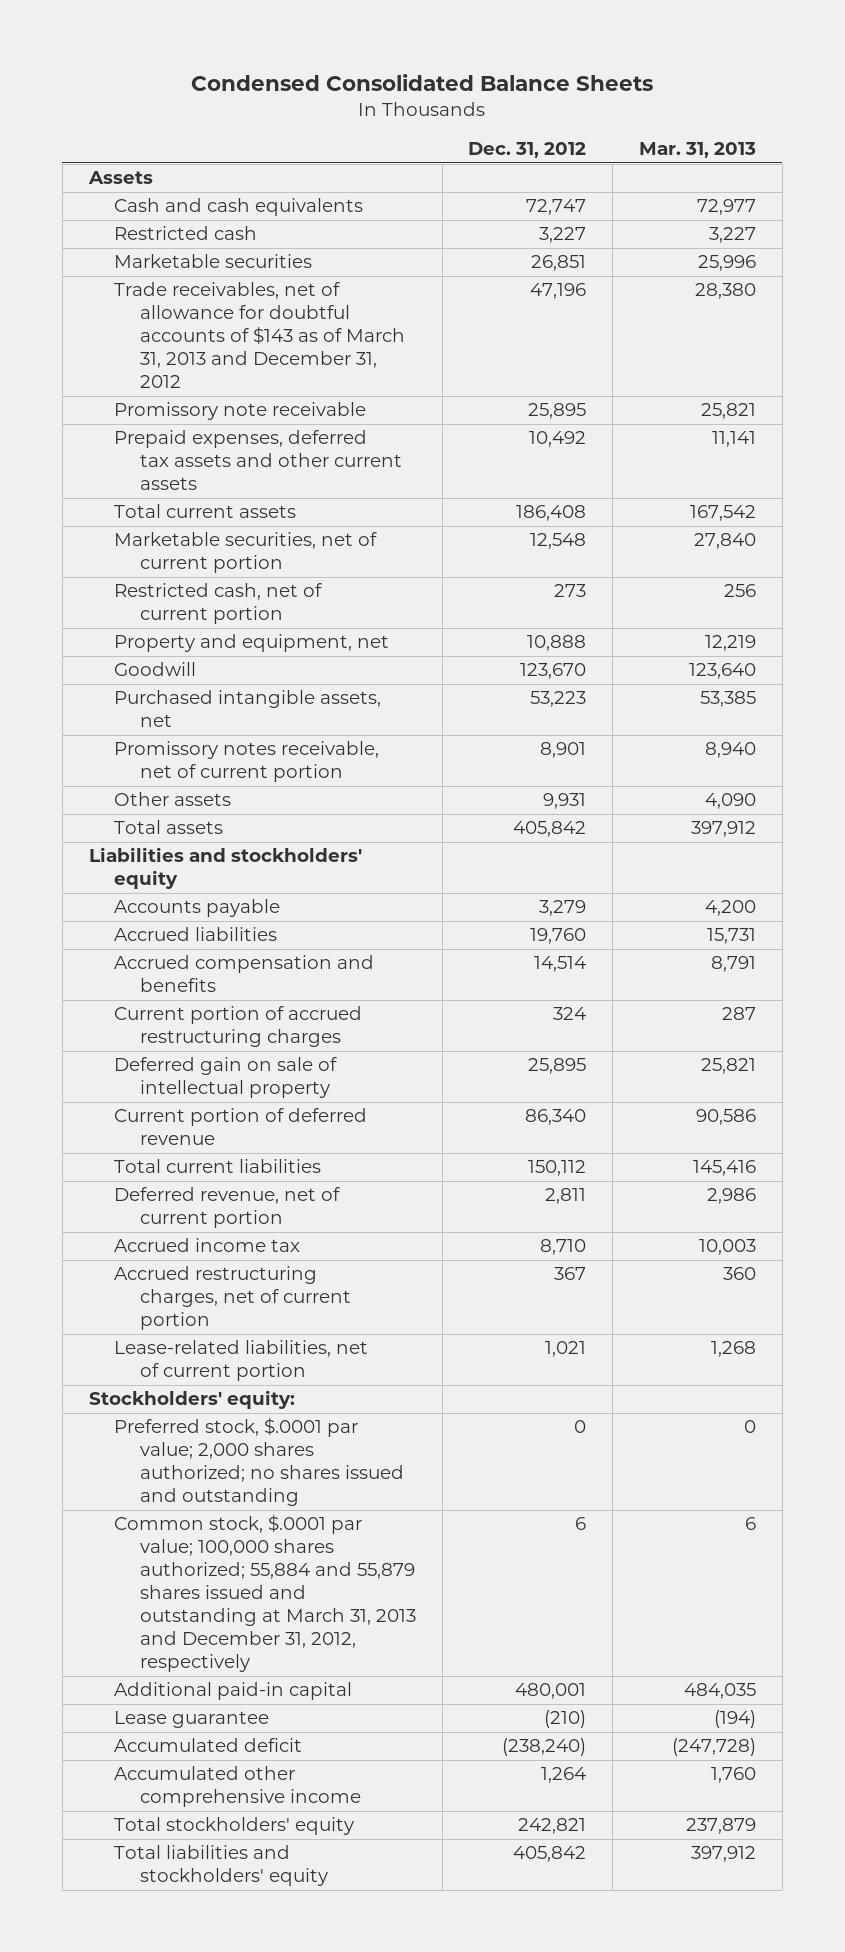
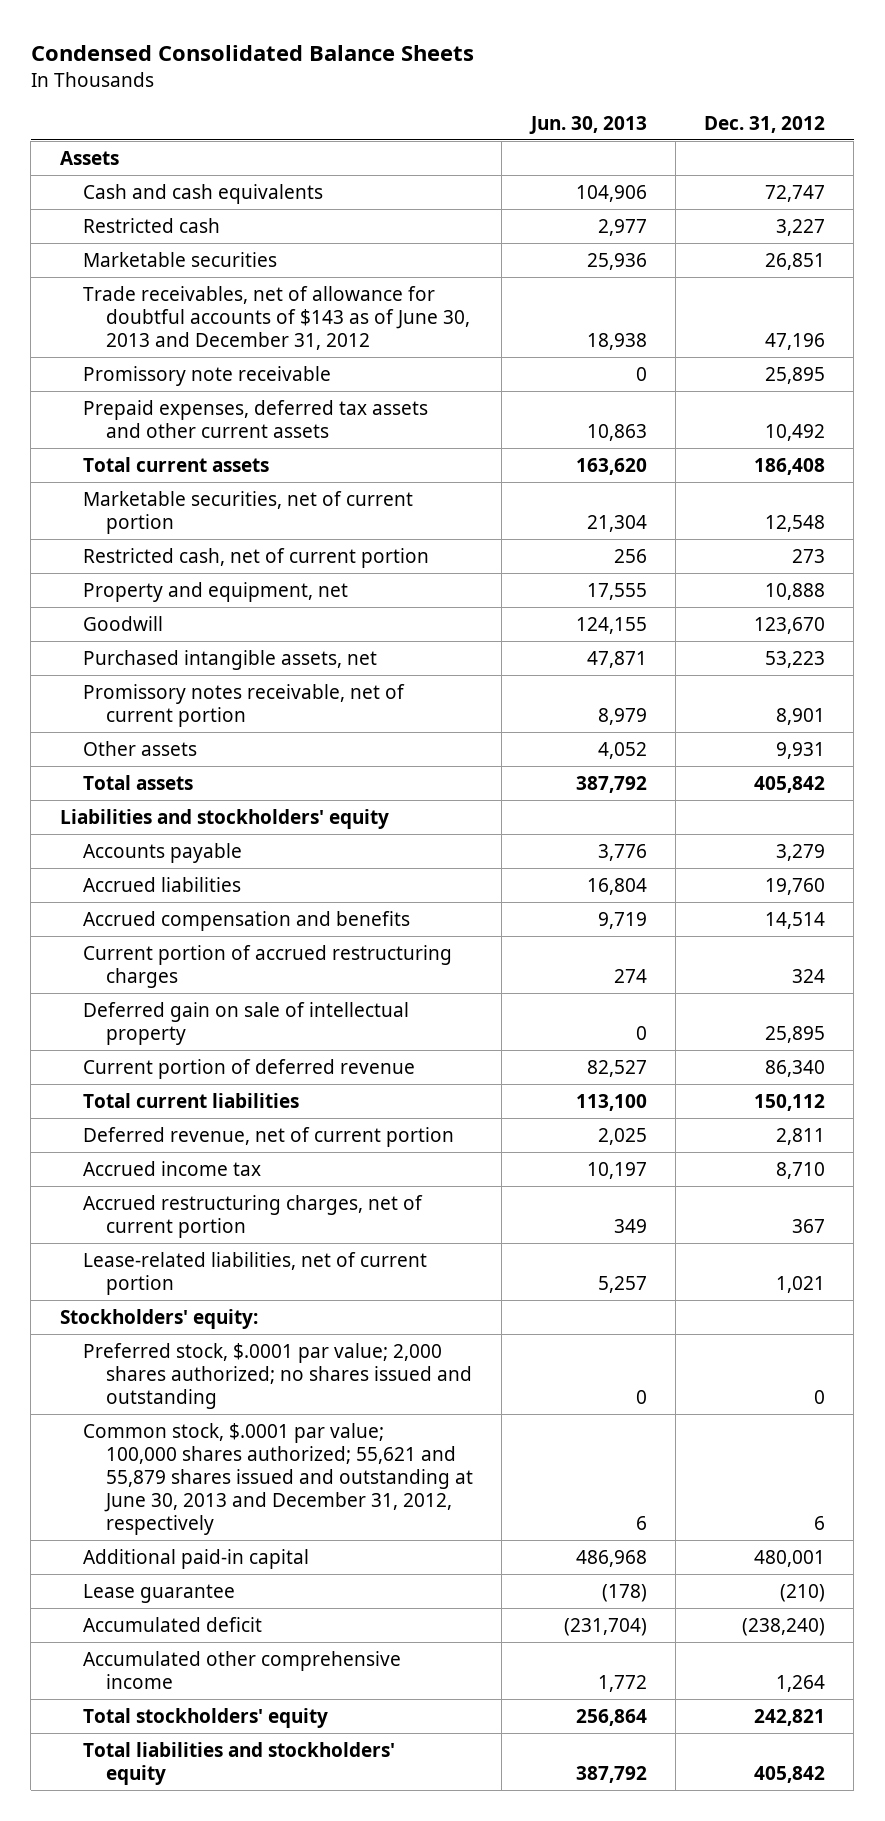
[639,142,757,159] Mar. 31, 2013 -> none
none -> [528,115,647,134] Jun. 30, 2013
[114,282,405,389] Trade receivables, net of allowance for doubtful accounts of $143 as of March 31, 2013 and December 31, 2012 -> [82,285,471,350] Trade receivables, net of allowance for doubtful accounts of $143 as of June 30, 2013 and December 31, 2012
[114,1514,416,1673] Common stock, $.0001 par value; 100,000 shares authorized; 55,884 and 55,879 shares issued and outstanding at March 31, 2013 and December 31, 2012, respectively -> [82,1422,474,1535] Common stock, $.0001 par value; 100,000 shares authorized; 55,621 and 55,879 shares issued and outstanding at June 30, 2013 and December 31, 2012, respectively

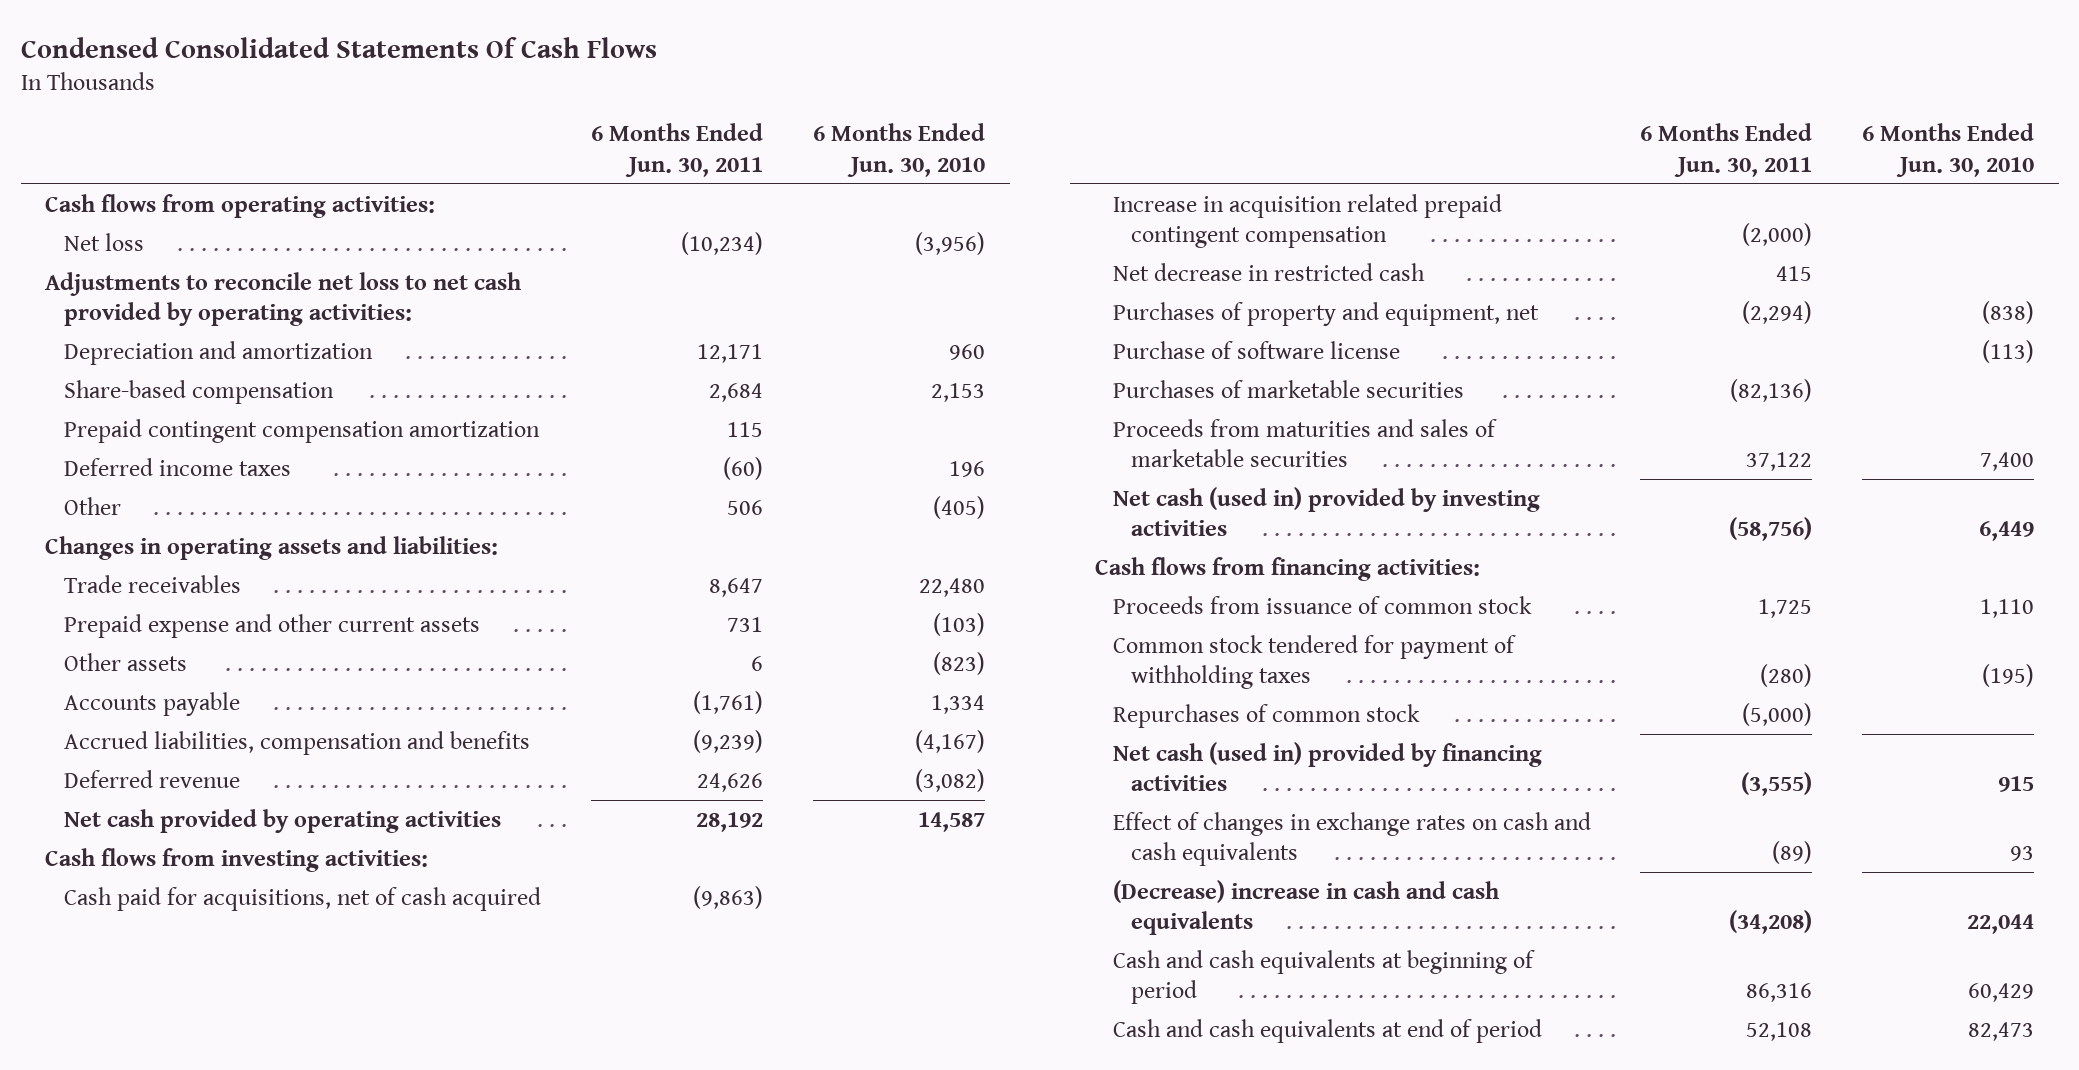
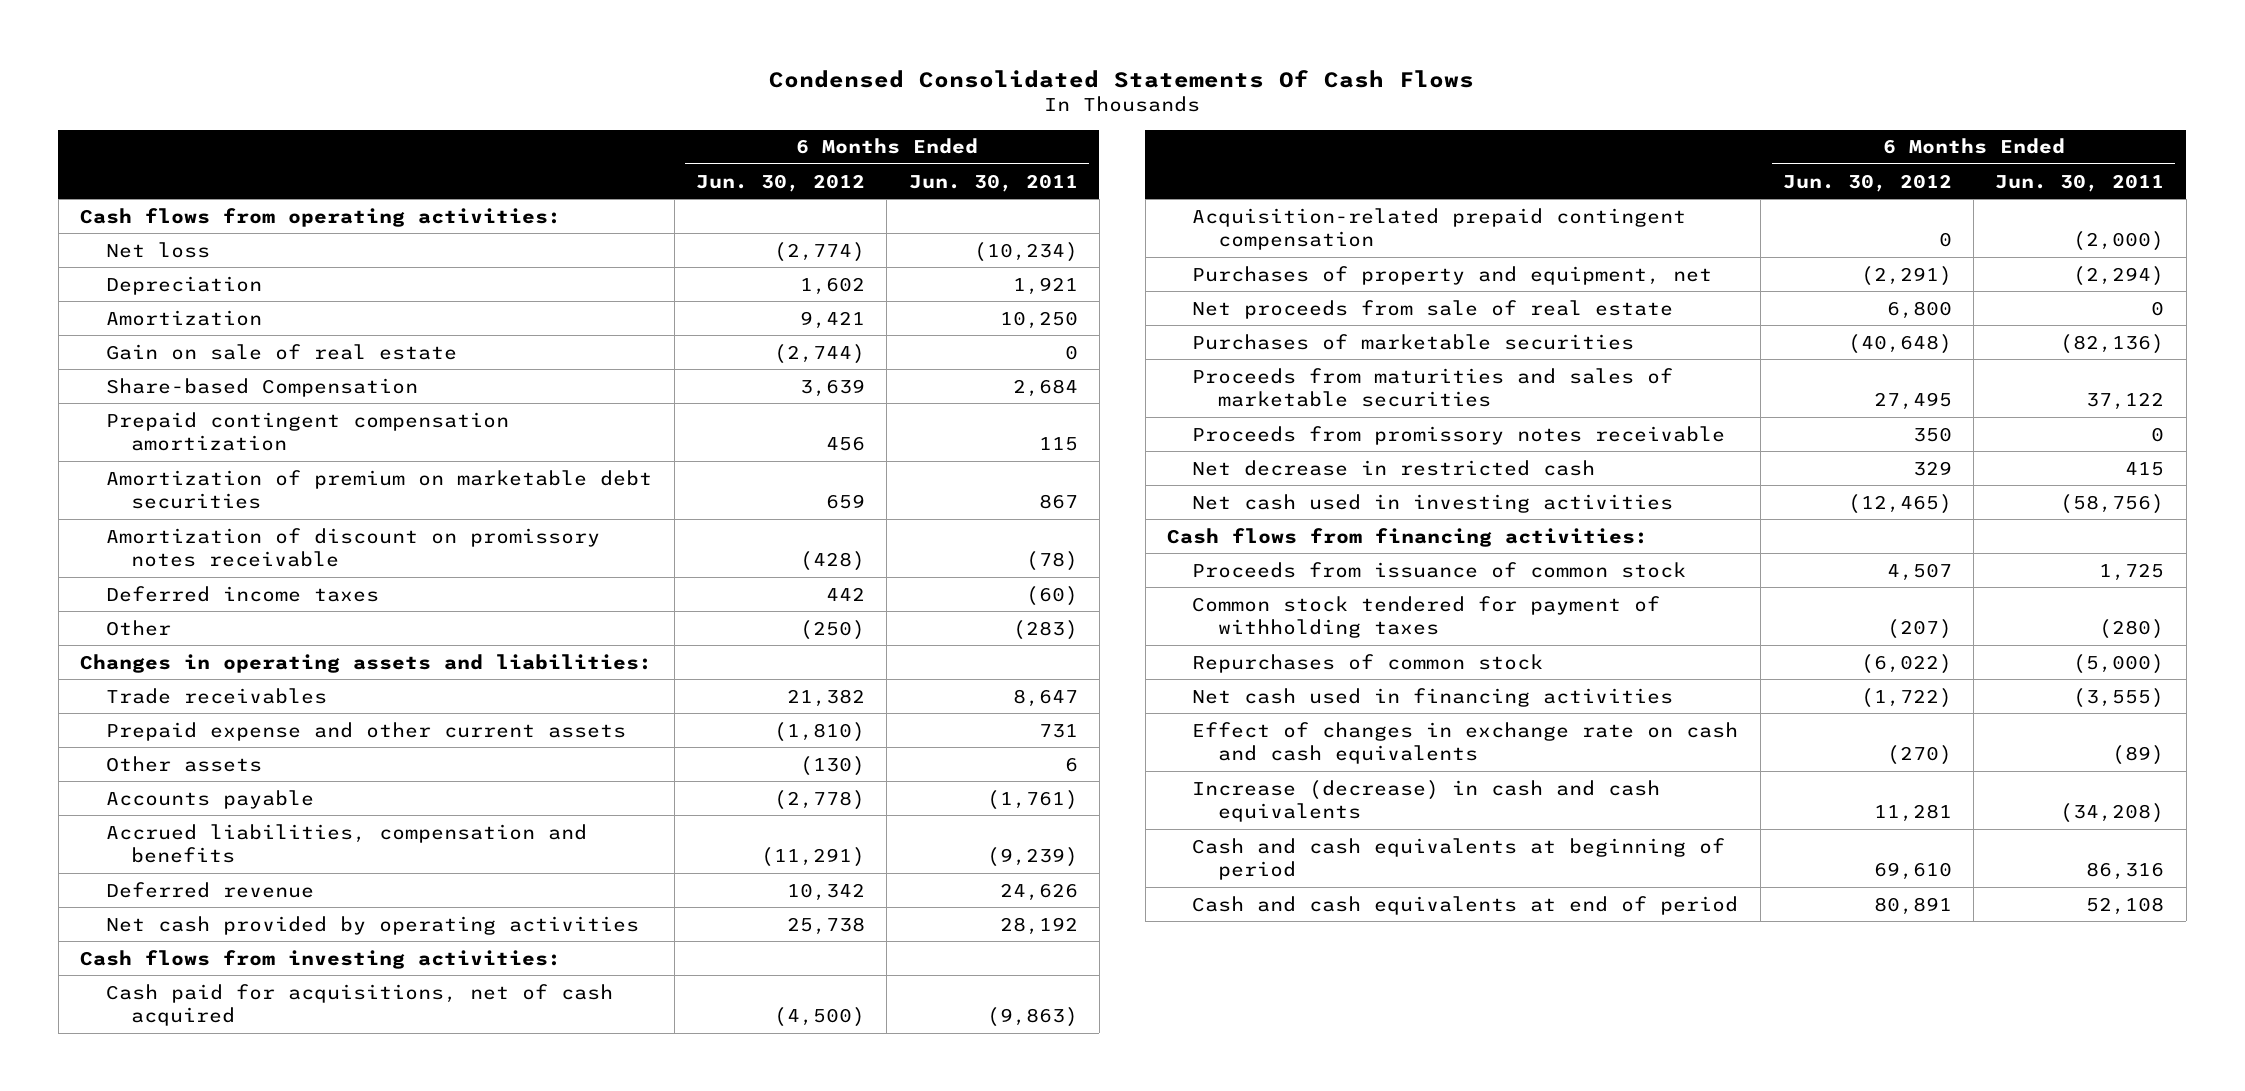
[812,123,985,177] 6 Months Ended Jun. 30, 2010 -> none
none -> [695,173,865,192] Jun. 30, 2012
[45,271,522,327] Adjustments to reconcile net loss to net cash provided by operating activities: -> none
[63,340,373,365] Depreciation and amortization -> none
none -> [105,275,262,295] Depreciation
none -> [105,309,262,326] Amortization
none -> [105,343,457,360] Gain on sale of real estate
[63,379,334,404] Share-based compensation -> [105,377,418,397] Share-based Compensation
none -> [105,469,652,509] Amortization of premium on marketable debt securities
none -> [105,527,600,567] Amortization of discount on promissory notes receivable
[727,499,764,515] 506 -> [1012,619,1078,640] (283)
[1112,193,1502,249] Increase in acquisition related prepaid contingent compensation -> [1192,207,1687,250] Acquisition-related prepaid contingent compensation
[1112,340,1400,359] Purchase of software license -> none
none -> [1192,299,1674,319] Net proceeds from sale of real estate
none -> [1192,425,1726,445] Proceeds from promissory notes receivable
[1112,262,1425,281] Net decrease in restricted cash -> [1192,459,1596,476] Net decrease in restricted cash
[1112,486,1540,537] Net cash (used in) provided by investing activities -> [1192,493,1674,513] Net cash used in investing activities
[1112,741,1542,792] Net cash (used in) provided by financing activities -> [1192,687,1674,707] Net cash used in financing activities
[1112,811,1591,867] Effect of changes in exchange rates on cash and cash equivalents -> [1192,721,1739,764] Effect of changes in exchange rate on cash and cash equivalents
[1112,879,1499,936] (Decrease) increase in cash and cash equivalents -> [1192,779,1661,822] Increase (decrease) in cash and cash equivalents

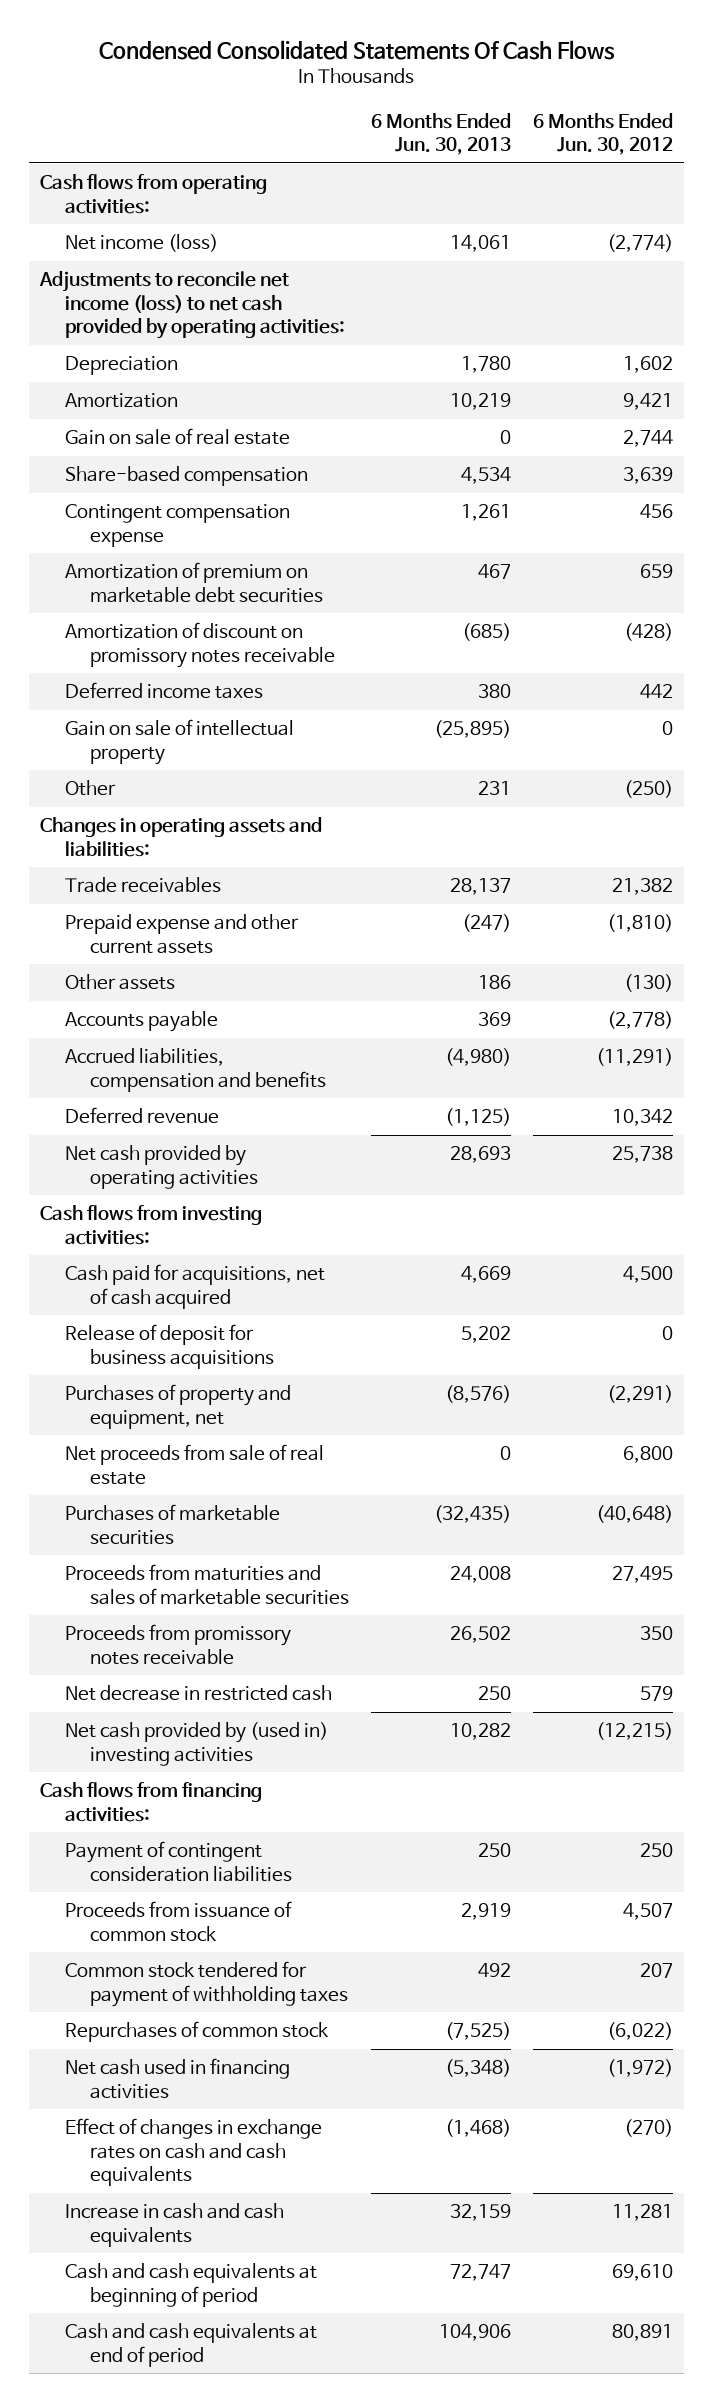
[908,173,1078,192] Jun. 30, 2011 -> none
none -> [370,112,511,156] 6 Months Ended Jun. 30, 2013
[105,241,210,258] Net loss -> [64,234,218,253] Net income (loss)
none -> [38,271,345,340] Adjustments to reconcile net income (loss) to net cash provided by operating activities:
[773,343,865,364] (2,744) -> [623,430,674,448] 2,744
[105,377,418,397] Share-based Compensation -> [64,466,308,487] Share-based compensation
[105,411,509,451] Prepaid contingent compensation amortization -> [64,504,290,547] Contingent compensation expense
none -> [64,719,294,765] Gain on sale of intellectual property
[1192,207,1687,250] Acquisition-related prepaid contingent compensation -> none
[773,1006,865,1027] (4,500) -> [623,1266,674,1284] 4,500
none -> [64,1324,274,1369] Release of deposit for business acquisitions
[1912,460,1952,476] 329 -> [640,1686,674,1702] 579
[1192,493,1674,513] Net cash used in investing activities -> [64,1722,328,1766] Net cash provided by (used in) investing activities
[1847,493,1952,514] (12,465) -> [596,1722,674,1741] (12,215)
none -> [64,1841,292,1882] Payment of contingent consideration liabilities
[1886,618,1952,639] (207) -> [640,1963,674,1979] 207
[1860,687,1952,708] (1,722) -> [607,2059,674,2078] (1,972)
[1192,721,1739,764] Effect of changes in exchange rate on cash and cash equivalents -> [64,2118,322,2187] Effect of changes in exchange rates on cash and cash equivalents
[1192,779,1661,822] Increase (decrease) in cash and cash equivalents -> [64,2203,284,2247] Increase in cash and cash equivalents

